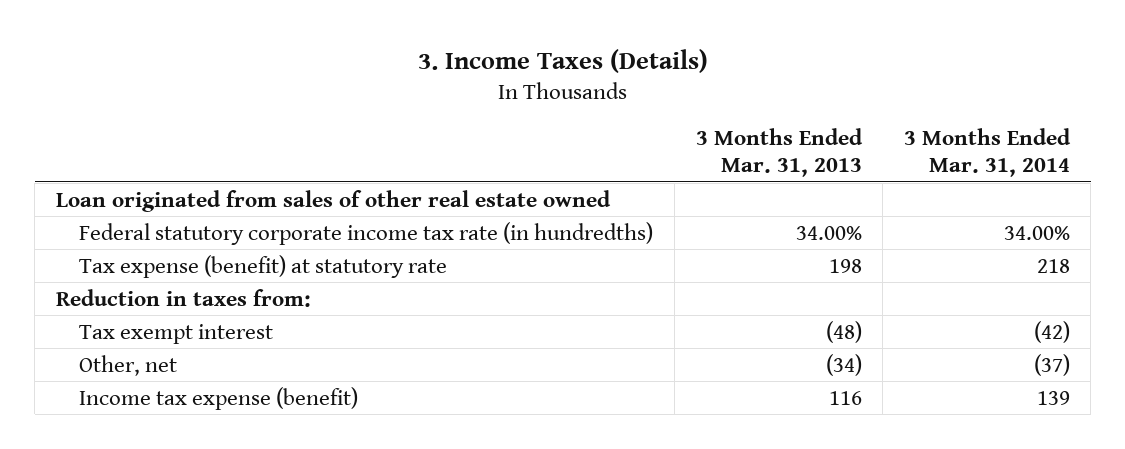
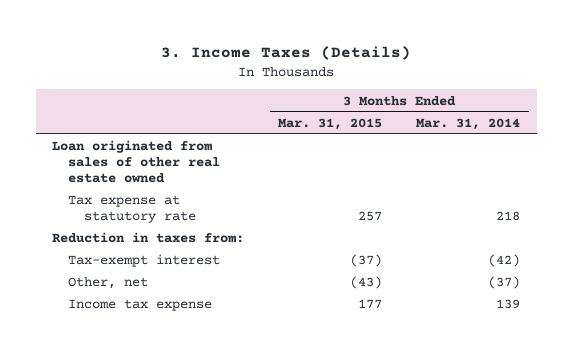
[695,128,863,177] 3 Months Ended Mar. 31, 2013 -> none
none -> [278,117,383,130] Mar. 31, 2015
[79,221,654,245] Federal statutory corporate income tax rate (in hundredths) -> none
[79,254,448,278] Tax expense (benefit) at statutory rate -> [68,195,197,224] Tax expense at statutory rate
[79,323,274,344] Tax exempt interest -> [68,254,221,268] Tax-exempt interest
[79,386,359,410] Income tax expense (benefit) -> [68,299,213,312] Income tax expense

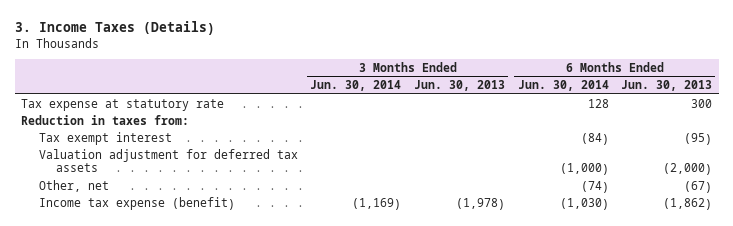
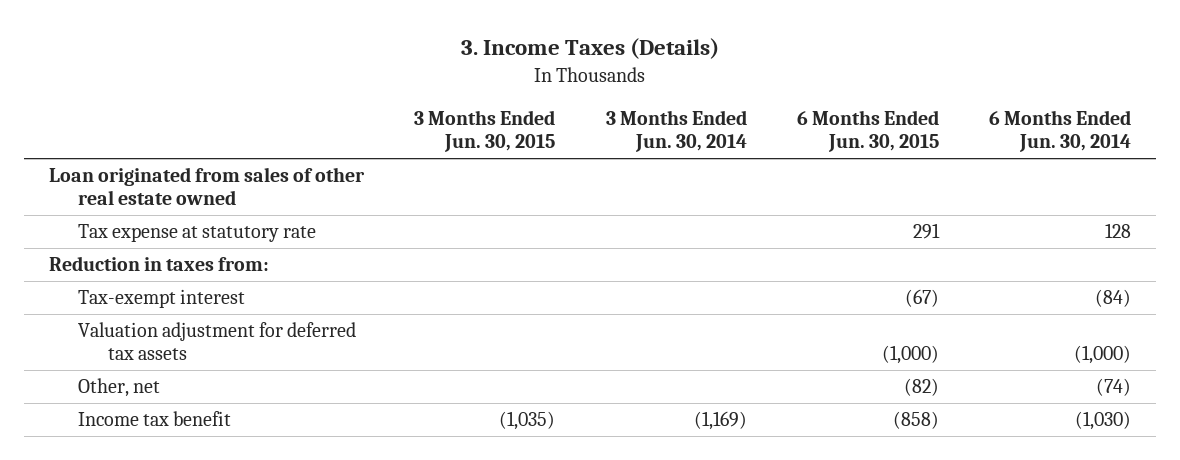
[413,80,505,92] Jun. 30, 2013 -> none
[621,80,713,92] Jun. 30, 2013 -> none
none -> [414,110,556,153] 3 Months Ended Jun. 30, 2015
none -> [796,110,939,153] 6 Months Ended Jun. 30, 2015
none -> [49,167,366,206] Loan originated from sales of other real estate owned
[38,131,172,145] Tax exempt interest -> [78,289,246,309] Tax-exempt interest
[38,196,235,210] Income tax expense (benefit) -> [78,411,232,427] Income tax benefit

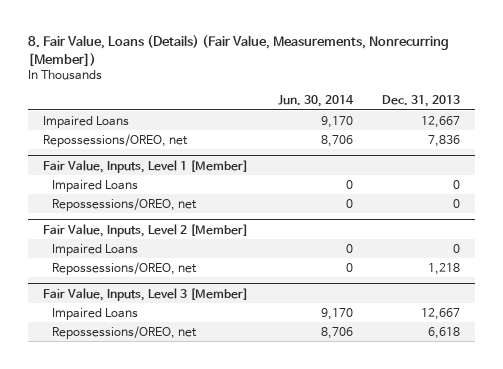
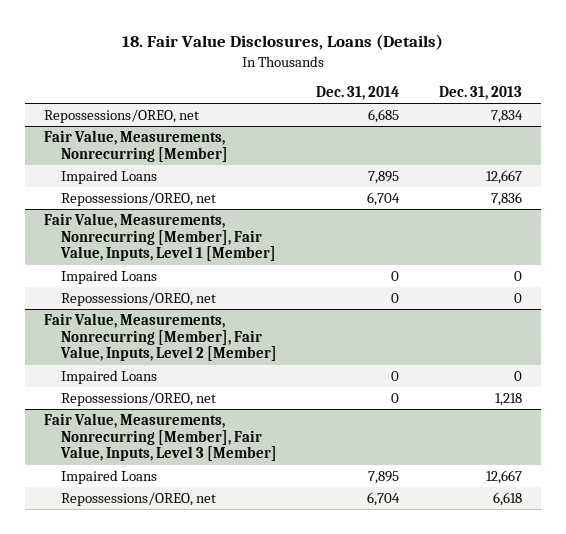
[27,34,449,67] 8. Fair Value, Loans (Details) (Fair Value, Measurements, Nonrecurring [Member]) -> [122,34,444,51] 18. Fair Value Disclosures, Loans (Details)
[277,95,354,108] Jun. 30, 2014 -> none
none -> [316,86,400,101] Dec. 31, 2014
none -> [44,109,200,124] Repossessions/OREO, net
none -> [44,130,229,162] Fair Value, Measurements, Nonrecurring [Member]
[42,159,248,173] Fair Value, Inputs, Level 1 [Member] -> [44,213,277,262] Fair Value, Measurements, Nonrecurring [Member], Fair Value, Inputs, Level 1 [Member]
[42,223,248,237] Fair Value, Inputs, Level 2 [Member] -> [44,313,278,362] Fair Value, Measurements, Nonrecurring [Member], Fair Value, Inputs, Level 2 [Member]
[42,287,248,301] Fair Value, Inputs, Level 3 [Member] -> [44,413,278,462] Fair Value, Measurements, Nonrecurring [Member], Fair Value, Inputs, Level 3 [Member]

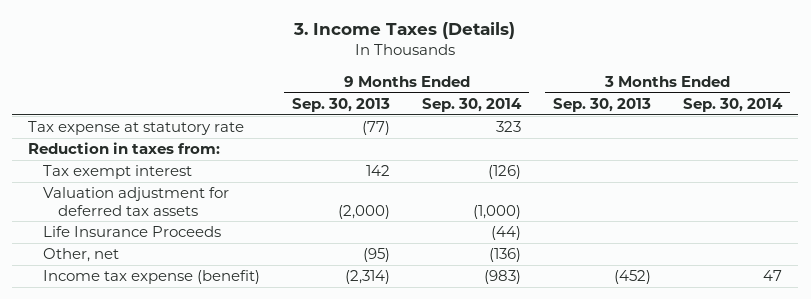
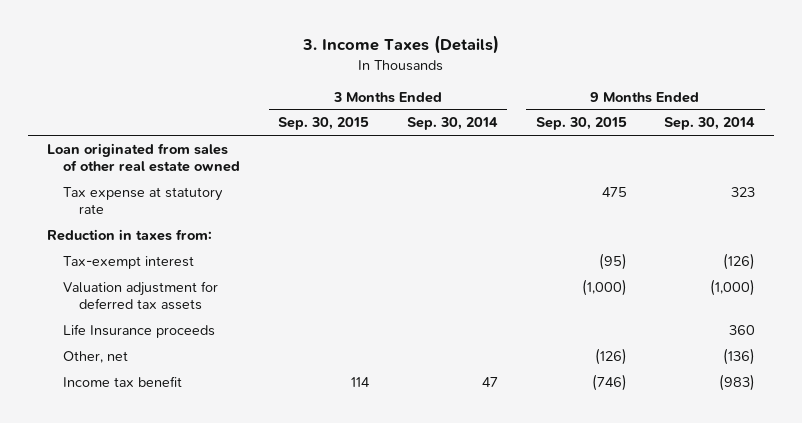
[292,97,391,112] Sep. 30, 2013 -> none
[553,97,652,112] Sep. 30, 2013 -> none
none -> [277,117,369,131] Sep. 30, 2015
none -> [535,117,627,131] Sep. 30, 2015
none -> [47,142,241,173] Loan originated from sales of other real estate owned
[43,165,193,180] Tax exempt interest -> [63,255,195,269] Tax-exempt interest
[43,226,222,238] Life Insurance Proceeds -> [63,323,216,338] Life Insurance proceeds
[491,226,522,241] (44) -> [729,324,756,335] 360
[43,270,261,285] Income tax expense (benefit) -> [63,375,183,387] Income tax benefit

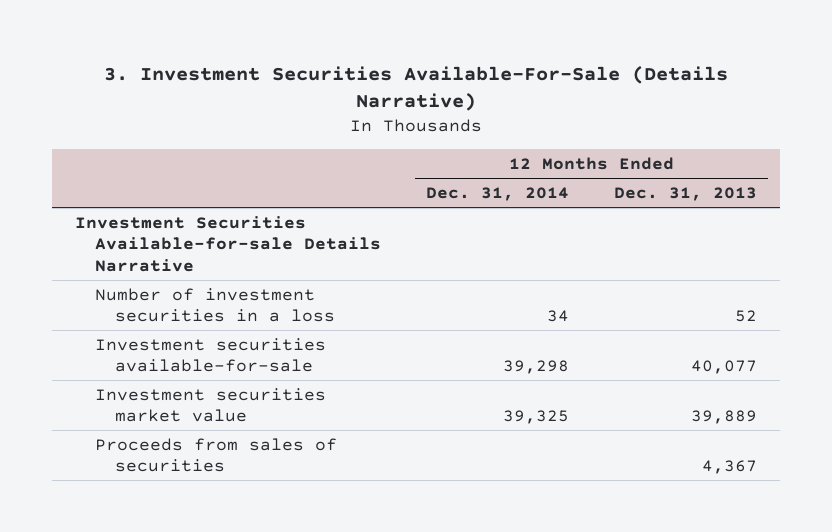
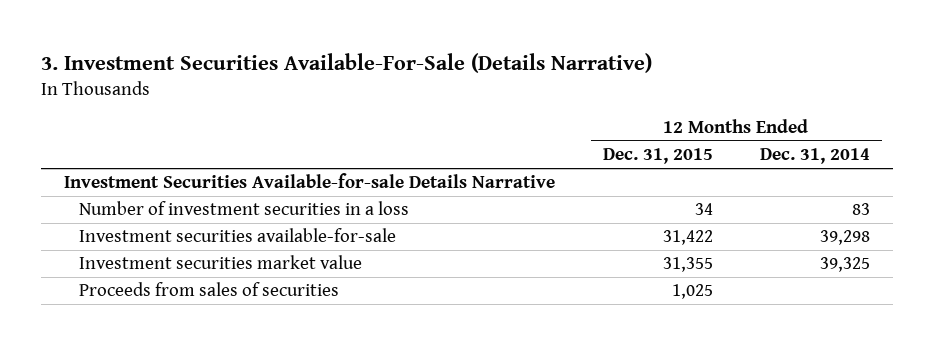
[614,186,758,201] Dec. 31, 2013 -> none
none -> [602,148,713,165] Dec. 31, 2015
[546,310,569,323] 34 -> [851,203,870,216] 83

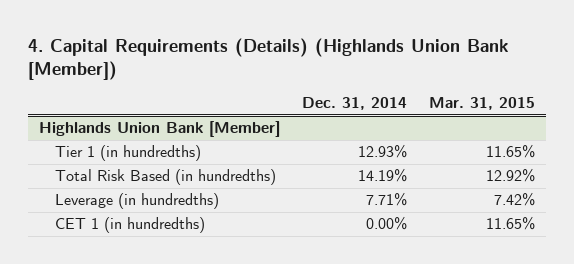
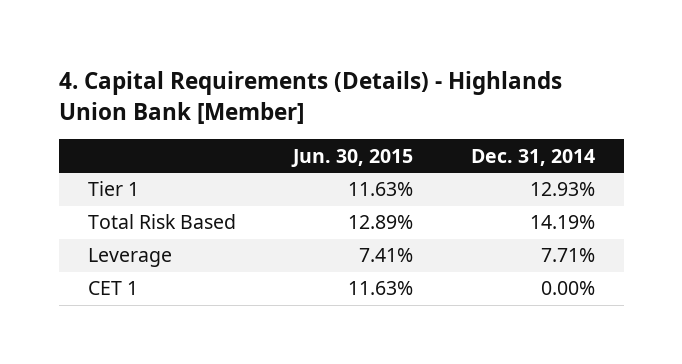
[27,37,509,81] 4. Capital Requirements (Details) (Highlands Union Bank [Member]) -> [58,71,562,124] 4. Capital Requirements (Details) - Highlands Union Bank [Member]
[428,97,535,111] Mar. 31, 2015 -> none
none -> [291,148,414,167] Jun. 30, 2015
[38,121,280,138] Highlands Union Bank [Member] -> none
[54,145,201,162] Tier 1 (in hundredths) -> [87,181,139,197] Tier 1
[54,169,276,186] Total Risk Based (in hundredths) -> [87,214,236,230] Total Risk Based
[54,193,219,210] Leverage (in hundredths) -> [87,248,172,268] Leverage
[54,217,205,234] CET 1 (in hundredths) -> [87,281,138,296] CET 1

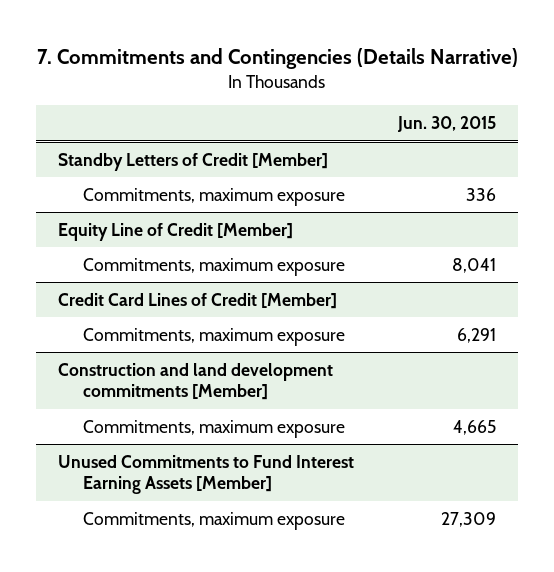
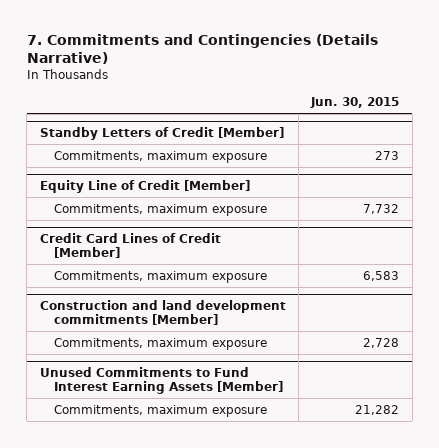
[466,187,497,201] 336 -> [375,150,400,160] 273
[452,257,497,273] 8,041 -> [363,203,400,214] 7,732
[457,327,497,343] 6,291 -> [363,270,400,281] 6,583
[453,419,497,435] 4,665 -> [363,337,400,348] 2,728
[441,511,497,527] 27,309 -> [355,404,400,415] 21,282

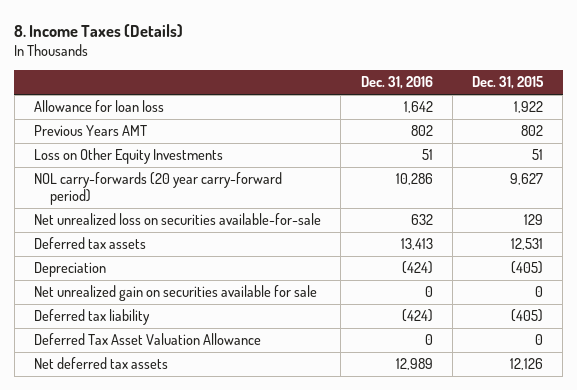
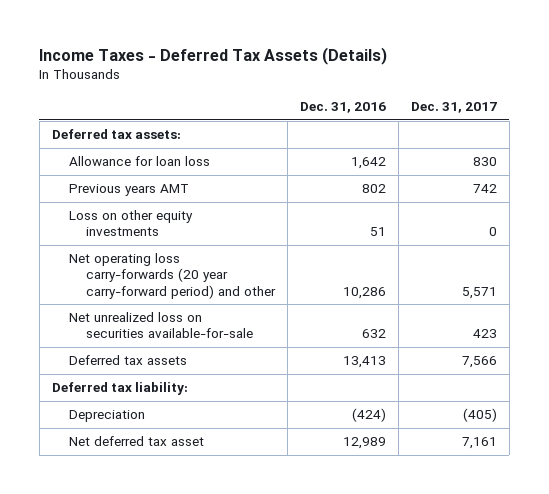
[14,23,184,37] 8. Income Taxes (Details) -> [39,46,388,65] Income Taxes - Deferred Tax Assets (Details)
[471,76,544,90] Dec. 31, 2015 -> none
none -> [410,102,497,114] Dec. 31, 2017
none -> [51,129,181,140] Deferred tax assets:
[34,125,148,137] Previous Years AMT -> [68,184,189,197] Previous years AMT
[34,148,224,165] Loss on Other Equity Investments -> [68,210,193,237] Loss on other equity investments
[34,172,283,206] NOL carry-forwards (20 year carry-forward period) -> [68,253,276,299] Net operating loss carry-forwards (20 year carry-forward period) and other
none -> [51,382,188,396] Deferred tax liability:
[34,285,318,302] Net unrealized gain on securities available for sale -> none
[34,309,151,326] Deferred tax liability -> none
[34,333,262,346] Deferred Tax Asset Valuation Allowance -> none
[34,357,169,370] Net deferred tax assets -> [68,436,204,447] Net deferred tax asset

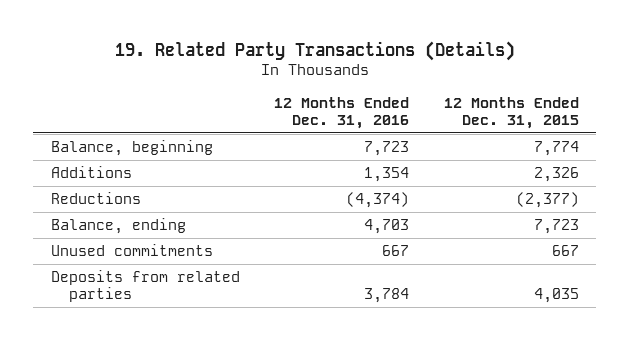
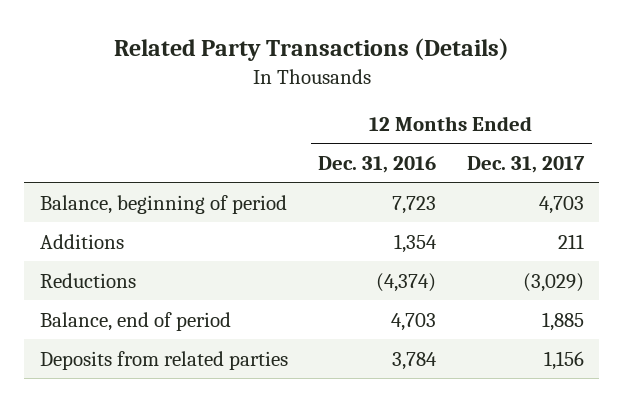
[114,40,515,61] 19. Related Party Transactions (Details) -> [113,38,509,62] Related Party Transactions (Details)
[443,96,579,129] 12 Months Ended Dec. 31, 2015 -> none
none -> [467,155,586,173] Dec. 31, 2017
[50,139,213,156] Balance, beginning -> [39,194,287,214] Balance, beginning of period
[50,243,213,256] Unused commitments -> none
[50,217,186,234] Balance, ending -> [39,311,231,331] Balance, end of period

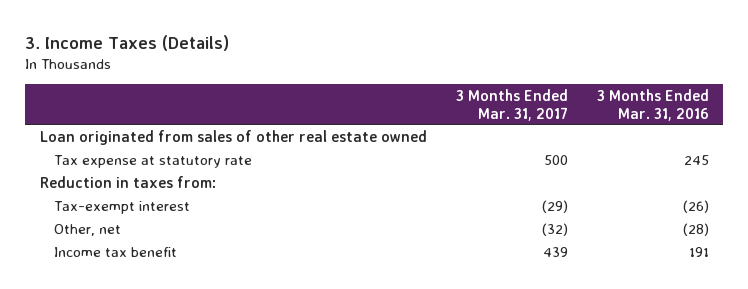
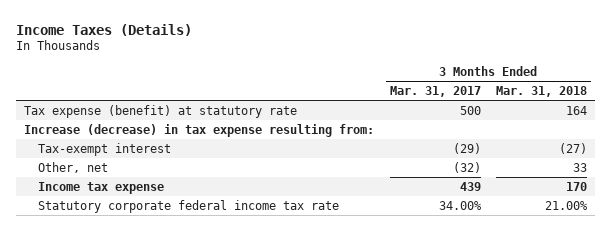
[24,34,229,51] 3. Income Taxes (Details) -> [16,23,193,36] Income Taxes (Details)
[596,88,709,121] 3 Months Ended Mar. 31, 2016 -> none
none -> [496,85,588,97] Mar. 31, 2018
[39,130,427,146] Loan originated from sales of other real estate owned -> none
[39,176,216,189] Reduction in taxes from: -> none
[54,155,253,169] Tax expense at statutory rate -> [24,104,298,118] Tax expense (benefit) at statutory rate
none -> [24,123,375,137] Increase (decrease) in tax expense resulting from:
[54,247,178,258] Income tax benefit -> [37,181,164,194] Income tax expense
none -> [37,199,339,213] Statutory corporate federal income tax rate

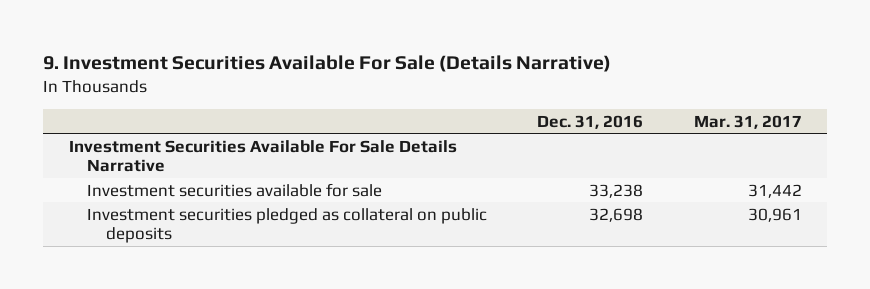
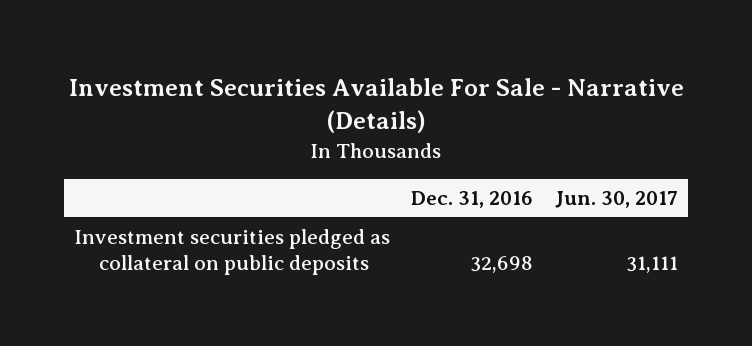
[43,55,612,73] 9. Investment Securities Available For Sale (Details Narrative) -> [68,78,684,134] Investment Securities Available For Sale - Narrative (Details)
[693,114,802,129] Mar. 31, 2017 -> none
none -> [554,191,678,209] Jun. 30, 2017
[68,139,457,173] Investment Securities Available For Sale Details Narrative -> none
[87,182,383,197] Investment securities available for sale -> none

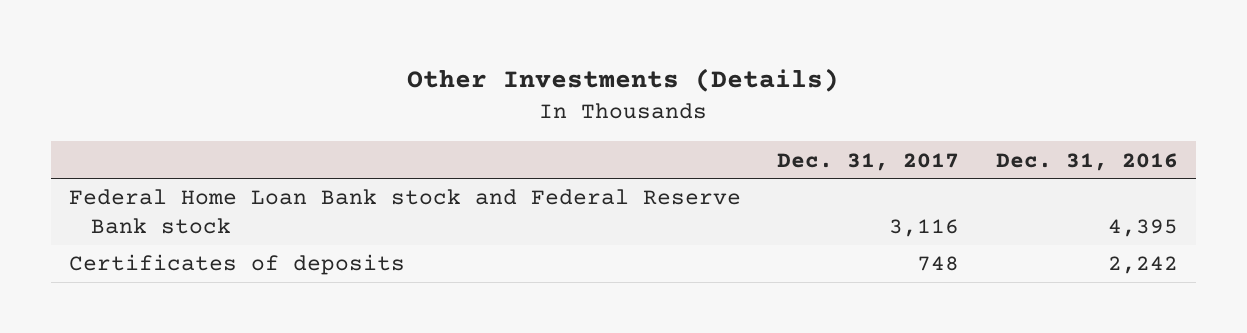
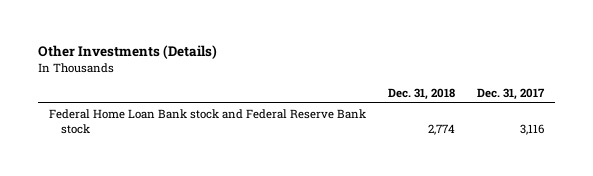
[995,152,1178,171] Dec. 31, 2016 -> none
none -> [388,88,456,101] Dec. 31, 2018
[69,254,406,276] Certificates of deposits -> none

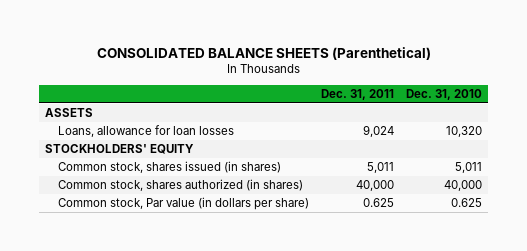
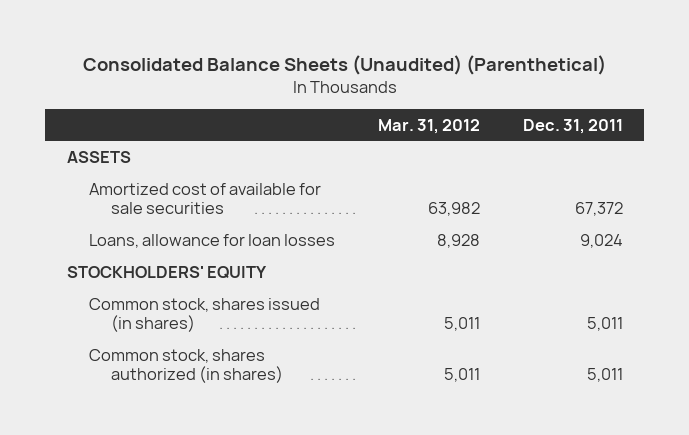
[96,46,431,60] CONSOLIDATED BALANCE SHEETS (Parenthetical) -> [82,54,606,75] Consolidated Balance Sheets (Unaudited) (Parenthetical)
[405,89,482,101] Dec. 31, 2010 -> none
none -> [377,118,480,134] Mar. 31, 2012
none -> [88,182,321,215] Amortized cost of available for sale securities
[57,197,309,211] Common stock, Par value (in dollars per share) -> none
[355,180,394,192] 40,000 -> [586,368,623,383] 5,011

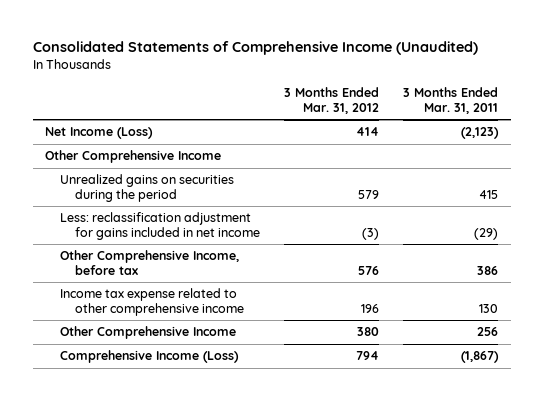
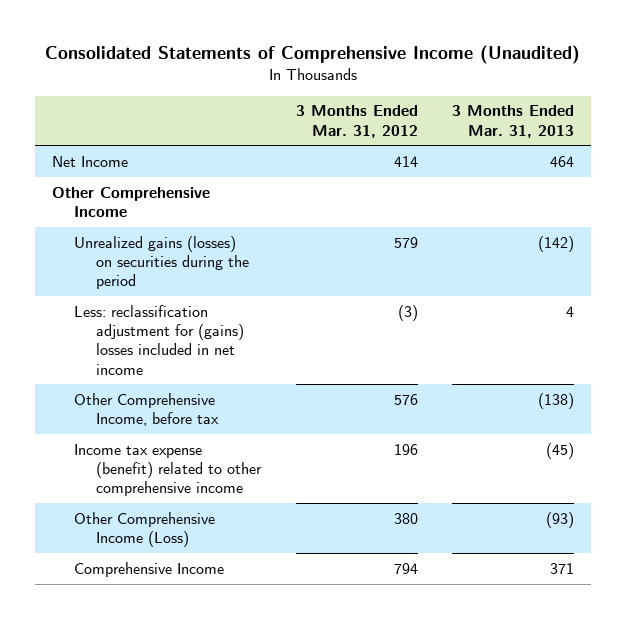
[403,87,499,115] 3 Months Ended Mar. 31, 2011 -> none
none -> [451,105,574,138] 3 Months Ended Mar. 31, 2013
[44,127,153,140] Net Income (Loss) -> [51,155,128,167] Net Income
[59,174,234,202] Unrealized gains on securities during the period -> [74,235,250,290] Unrealized gains (losses) on securities during the period
[59,212,260,240] Less: reclassification adjustment for gains included in net income -> [74,304,245,375] Less: reclassification adjustment for (gains) losses included in net income
[59,288,244,316] Income tax expense related to other comprehensive income -> [74,443,263,497] Income tax expense (benefit) related to other comprehensive income
[59,326,236,340] Other Comprehensive Income -> [74,511,216,548] Other Comprehensive Income (Loss)
[59,350,239,364] Comprehensive Income (Loss) -> [74,561,225,577] Comprehensive Income

